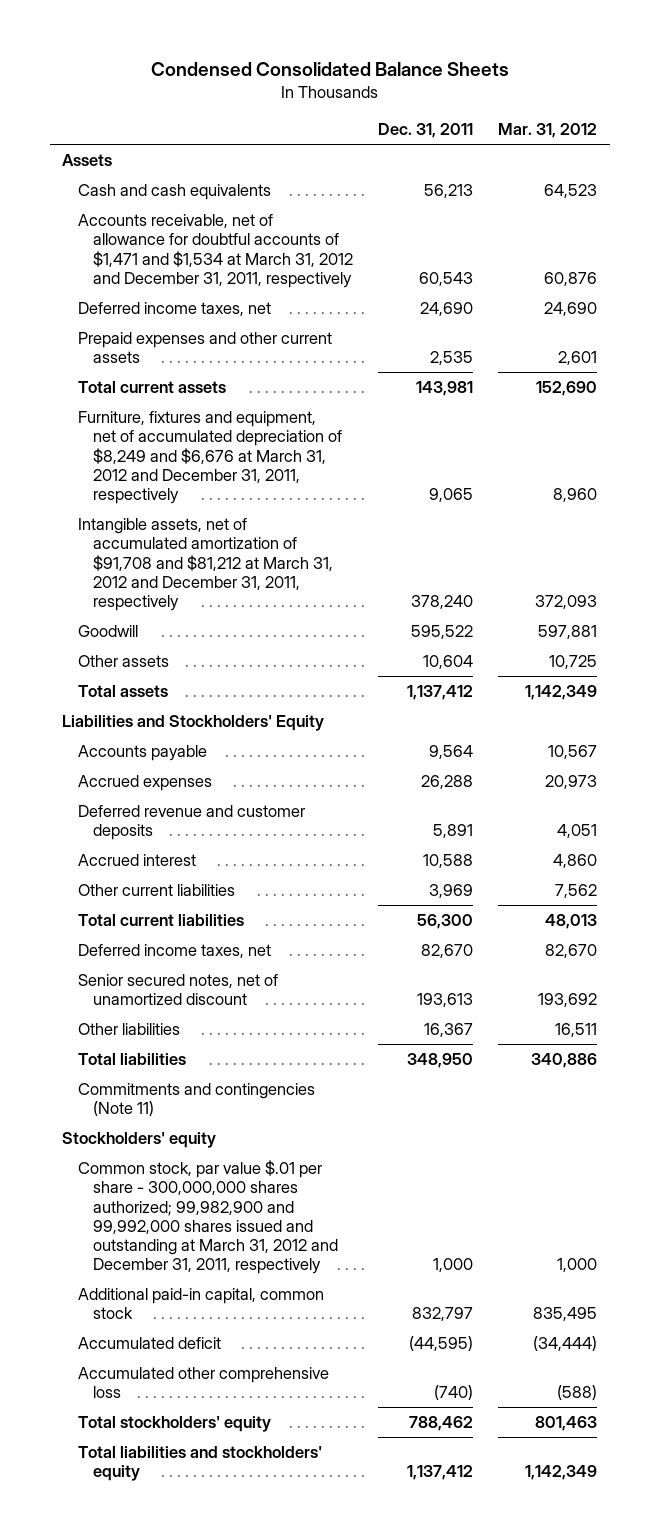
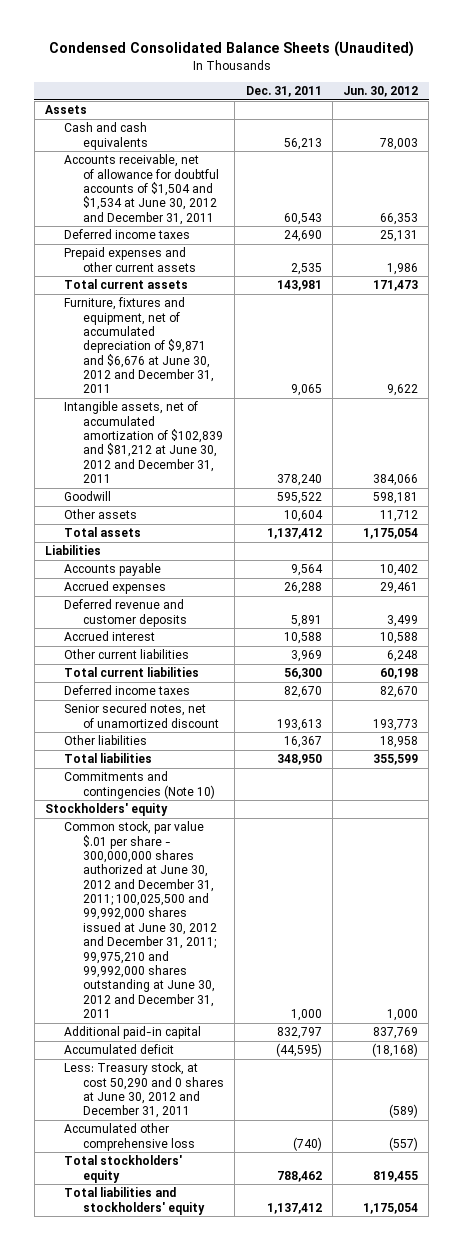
[150,61,509,76] Condensed Consolidated Balance Sheets -> [48,41,414,58] Condensed Consolidated Balance Sheets (Unaudited)
[498,123,598,139] Mar. 31, 2012 -> none
none -> [343,86,419,98] Jun. 30, 2012
[77,214,353,288] Accounts receivable, net of allowance for doubtful accounts of $1,471 and $1,534 at March 31, 2012 and December 31, 2011, respectively -> [63,154,219,225] Accounts receivable, net of allowance for doubtful accounts of $1,504 and $1,534 at June 30, 2012 and December 31, 2011
[77,302,271,317] Deferred income taxes, net -> [63,229,190,240] Deferred income taxes
[77,411,342,504] Furniture, fixtures and equipment, net of accumulated depreciation of $8,249 and $6,676 at March 31, 2012 and December 31, 2011, respectively -> [63,297,214,394] Furniture, fixtures and equipment, net of accumulated depreciation of $9,871 and $6,676 at June 30, 2012 and December 31, 2011
[77,518,333,611] Intangible assets, net of accumulated amortization of $91,708 and $81,212 at March 31, 2012 and December 31, 2011, respectively -> [63,401,223,484] Intangible assets, net of accumulated amortization of $102,839 and $81,212 at June 30, 2012 and December 31, 2011
[62,715,325,732] Liabilities and Stockholders' Equity -> none
none -> [45,545,102,556] Liabilities
[77,944,271,959] Deferred income taxes, net -> [63,685,190,696] Deferred income taxes
[77,1083,315,1117] Commitments and contingencies (Note 11) -> [63,771,215,799] Commitments and contingencies (Note 10)
[77,1160,338,1275] Common stock, par value $.01 per share - 300,000,000 shares authorized; 99,982,900 and 99,992,000 shares issued and outstanding at March 31, 2012 and December 31, 2011, respectively -> [63,821,217,1019] Common stock, par value $.01 per share - 300,000,000 shares authorized at June 30, 2012 and December 31, 2011; 100,025,500 and 99,992,000 shares issued at June 30, 2012 and December 31, 2011; 99,975,210 and 99,992,000 shares outstanding at June 30, 2012 and December 31, 2011
[77,1288,324,1320] Additional paid-in capital, common stock -> [63,1026,201,1040] Additional paid-in capital
none -> [63,1062,224,1119] Less: Treasury stock, at cost 50,290 and 0 shares at June 30, 2012 and December 31, 2011

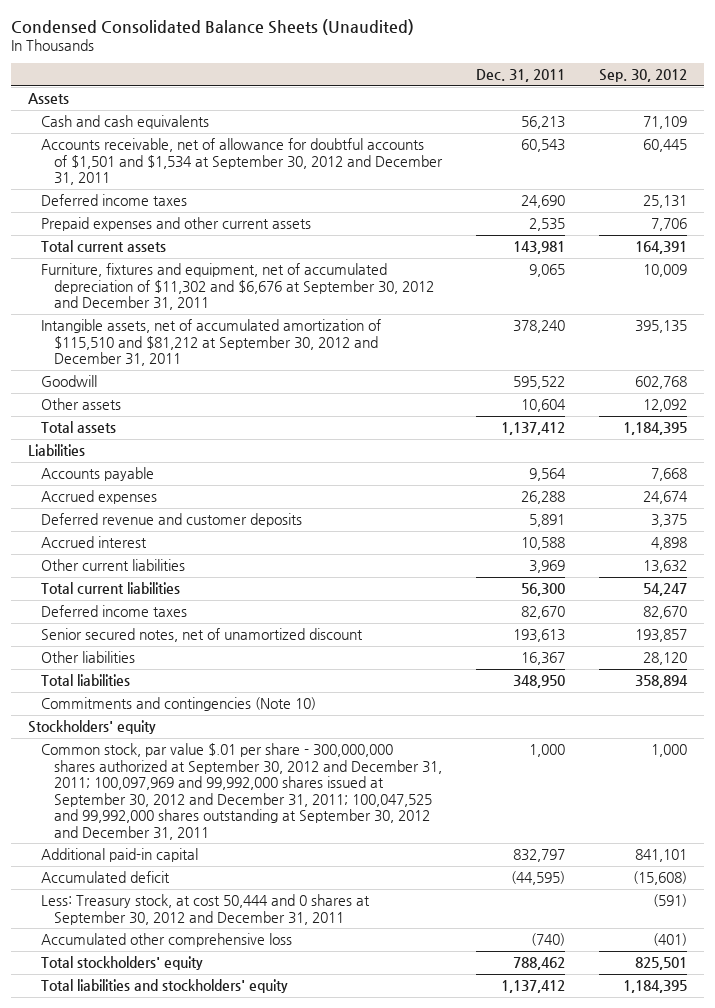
[343,86,419,98] Jun. 30, 2012 -> none
none -> [598,69,687,83] Sep. 30, 2012
[63,154,219,225] Accounts receivable, net of allowance for doubtful accounts of $1,504 and $1,534 at June 30, 2012 and December 31, 2011 -> [41,137,443,186] Accounts receivable, net of allowance for doubtful accounts of $1,501 and $1,534 at September 30, 2012 and December 31, 2011
[63,297,214,394] Furniture, fixtures and equipment, net of accumulated depreciation of $9,871 and $6,676 at June 30, 2012 and December 31, 2011 -> [41,262,434,311] Furniture, fixtures and equipment, net of accumulated depreciation of $11,302 and $6,676 at September 30, 2012 and December 31, 2011
[63,401,223,484] Intangible assets, net of accumulated amortization of $102,839 and $81,212 at June 30, 2012 and December 31, 2011 -> [41,318,382,367] Intangible assets, net of accumulated amortization of $115,510 and $81,212 at September 30, 2012 and December 31, 2011
[63,821,217,1019] Common stock, par value $.01 per share - 300,000,000 shares authorized at June 30, 2012 and December 31, 2011; 100,025,500 and 99,992,000 shares issued at June 30, 2012 and December 31, 2011; 99,975,210 and 99,992,000 shares outstanding at June 30, 2012 and December 31, 2011 -> [41,742,442,840] Common stock, par value $.01 per share - 300,000,000 shares authorized at September 30, 2012 and December 31, 2011; 100,097,969 and 99,992,000 shares issued at September 30, 2012 and December 31, 2011; 100,047,525 and 99,992,000 shares outstanding at September 30, 2012 and December 31, 2011
[63,1062,224,1119] Less: Treasury stock, at cost 50,290 and 0 shares at June 30, 2012 and December 31, 2011 -> [41,893,371,925] Less: Treasury stock, at cost 50,444 and 0 shares at September 30, 2012 and December 31, 2011

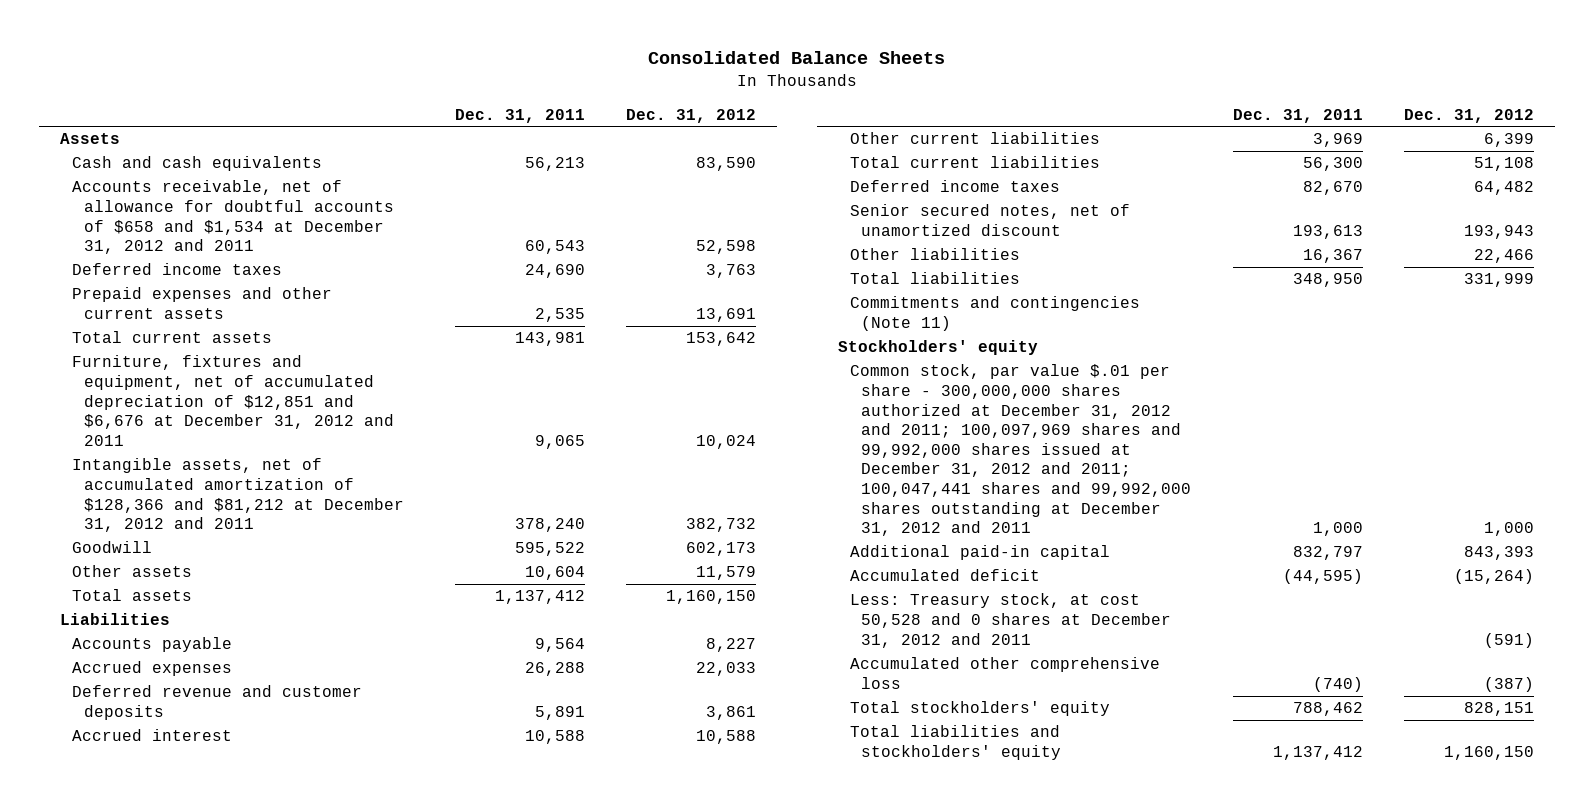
[11,18,415,35] Condensed Consolidated Balance Sheets (Unaudited) -> [648,51,946,65] Consolidated Balance Sheets
[598,69,687,83] Sep. 30, 2012 -> none
none -> [626,108,757,123] Dec. 31, 2012
[41,137,443,186] Accounts receivable, net of allowance for doubtful accounts of $1,501 and $1,534 at September 30, 2012 and December 31, 2011 -> [71,180,394,255] Accounts receivable, net of allowance for doubtful accounts of $658 and $1,534 at December 31, 2012 and 2011
[41,262,434,311] Furniture, fixtures and equipment, net of accumulated depreciation of $11,302 and $6,676 at September 30, 2012 and December 31, 2011 -> [71,355,394,446] Furniture, fixtures and equipment, net of accumulated depreciation of $12,851 and $6,676 at December 31, 2012 and 2011
[41,318,382,367] Intangible assets, net of accumulated amortization of $115,510 and $81,212 at September 30, 2012 and December 31, 2011 -> [71,458,404,533] Intangible assets, net of accumulated amortization of $128,366 and $81,212 at December 31, 2012 and 2011
[41,696,317,711] Commitments and contingencies (Note 10) -> [849,296,1140,332] Commitments and contingencies (Note 11)
[41,742,442,840] Common stock, par value $.01 per share - 300,000,000 shares authorized at September 30, 2012 and December 31, 2011; 100,097,969 and 99,992,000 shares issued at September 30, 2012 and December 31, 2011; 100,047,525 and 99,992,000 shares outstanding at September 30, 2012 and December 31, 2011 -> [849,364,1192,537] Common stock, par value $.01 per share - 300,000,000 shares authorized at December 31, 2012 and 2011; 100,097,969 shares and 99,992,000 shares issued at December 31, 2012 and 2011; 100,047,441 shares and 99,992,000 shares outstanding at December 31, 2012 and 2011
[41,893,371,925] Less: Treasury stock, at cost 50,444 and 0 shares at September 30, 2012 and December 31, 2011 -> [849,593,1172,648] Less: Treasury stock, at cost 50,528 and 0 shares at December 31, 2012 and 2011

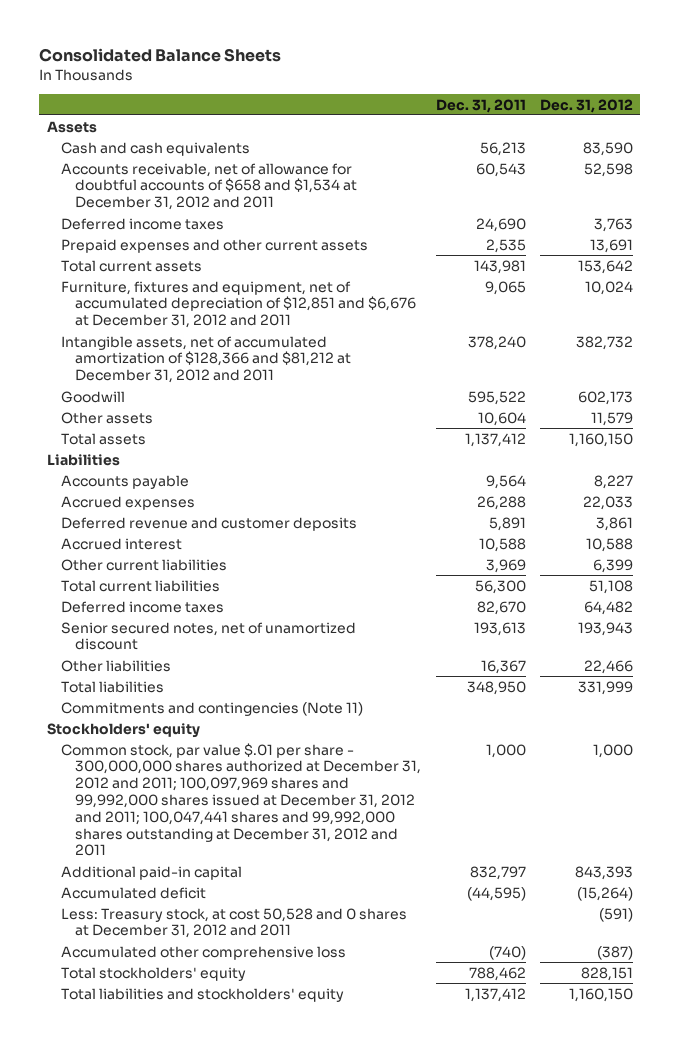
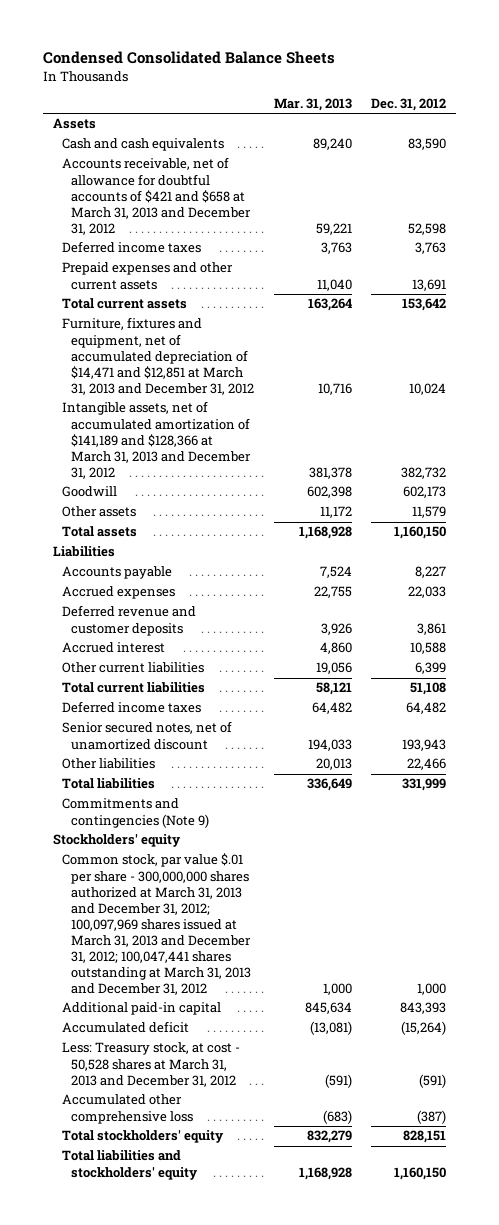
[39,48,282,63] Consolidated Balance Sheets -> [42,51,335,65] Condensed Consolidated Balance Sheets
[435,98,526,113] Dec. 31, 2011 -> none
none -> [273,98,352,112] Mar. 31, 2013
[60,162,358,211] Accounts receivable, net of allowance for doubtful accounts of $658 and $1,534 at December 31, 2012 and 2011 -> [61,157,252,235] Accounts receivable, net of allowance for doubtful accounts of $421 and $658 at March 31, 2013 and December 31, 2012
[60,280,417,329] Furniture, fixtures and equipment, net of accumulated depreciation of $12,851 and $6,676 at December 31, 2012 and 2011 -> [61,317,255,395] Furniture, fixtures and equipment, net of accumulated depreciation of $14,471 and $12,851 at March 31, 2013 and December 31, 2012
[60,335,352,384] Intangible assets, net of accumulated amortization of $128,366 and $81,212 at December 31, 2012 and 2011 -> [61,401,252,479] Intangible assets, net of accumulated amortization of $141,189 and $128,366 at March 31, 2013 and December 31, 2012
[60,701,363,716] Commitments and contingencies (Note 11) -> [61,798,210,828] Commitments and contingencies (Note 9)
[60,742,422,857] Common stock, par value $.01 per share - 300,000,000 shares authorized at December 31, 2012 and 2011; 100,097,969 shares and 99,992,000 shares issued at December 31, 2012 and 2011; 100,047,441 shares and 99,992,000 shares outstanding at December 31, 2012 and 2011 -> [61,853,252,995] Common stock, par value $.01 per share - 300,000,000 shares authorized at March 31, 2013 and December 31, 2012; 100,097,969 shares issued at March 31, 2013 and December 31, 2012; 100,047,441 shares outstanding at March 31, 2013 and December 31, 2012
[60,907,407,939] Less: Treasury stock, at cost 50,528 and 0 shares at December 31, 2012 and 2011 -> [61,1042,240,1087] Less: Treasury stock, at cost - 50,528 shares at March 31, 2013 and December 31, 2012

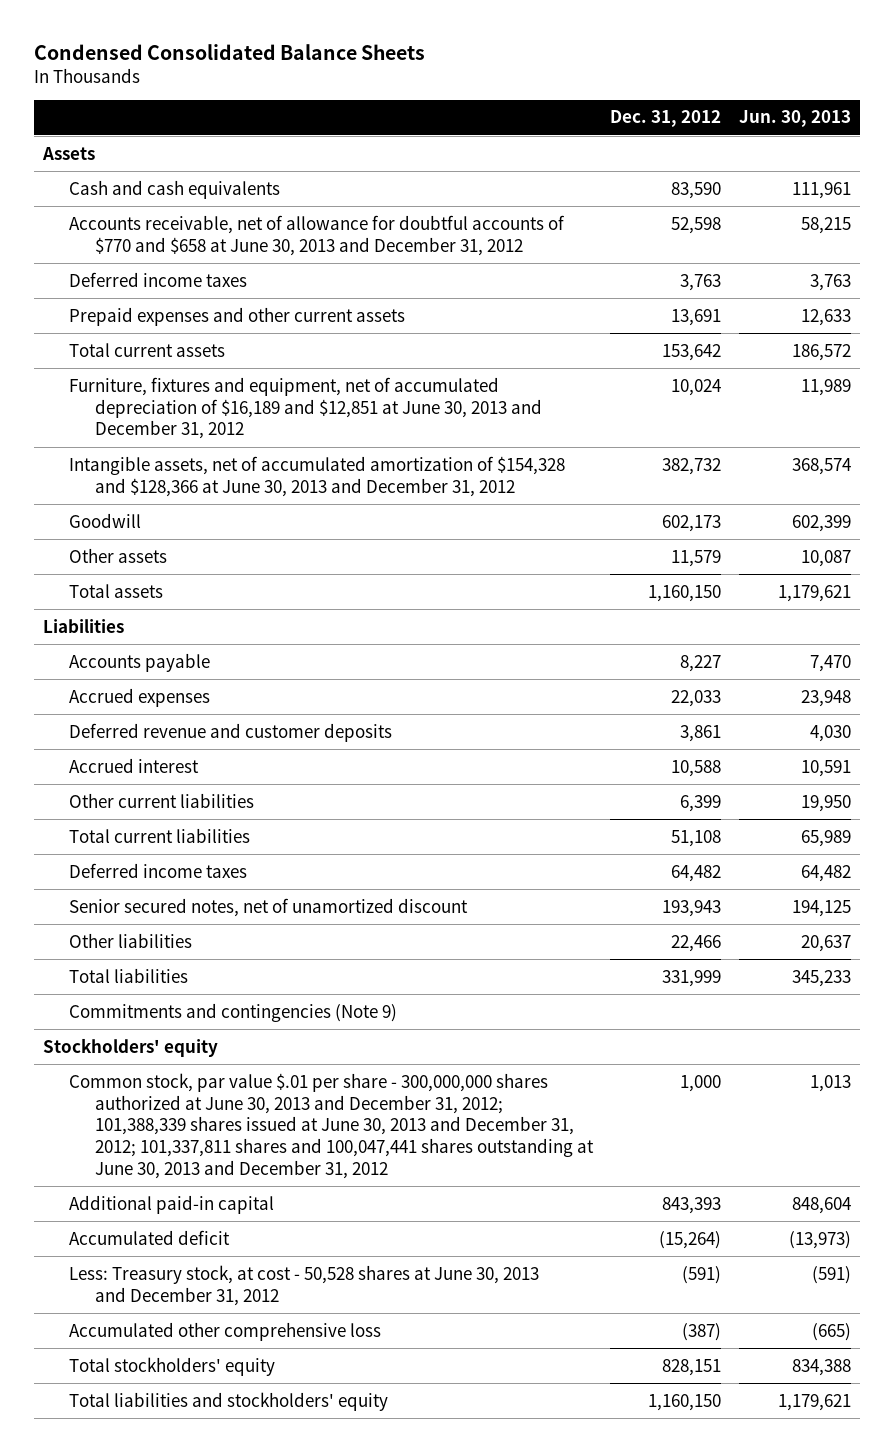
[273,98,352,112] Mar. 31, 2013 -> none
none -> [738,110,851,128] Jun. 30, 2013
[61,157,252,235] Accounts receivable, net of allowance for doubtful accounts of $421 and $658 at March 31, 2013 and December 31, 2012 -> [68,214,565,256] Accounts receivable, net of allowance for doubtful accounts of $770 and $658 at June 30, 2013 and December 31, 2012
[61,317,255,395] Furniture, fixtures and equipment, net of accumulated depreciation of $14,471 and $12,851 at March 31, 2013 and December 31, 2012 -> [68,376,542,440] Furniture, fixtures and equipment, net of accumulated depreciation of $16,189 and $12,851 at June 30, 2013 and December 31, 2012
[61,401,252,479] Intangible assets, net of accumulated amortization of $141,189 and $128,366 at March 31, 2013 and December 31, 2012 -> [68,455,565,497] Intangible assets, net of accumulated amortization of $154,328 and $128,366 at June 30, 2013 and December 31, 2012
[61,853,252,995] Common stock, par value $.01 per share - 300,000,000 shares authorized at March 31, 2013 and December 31, 2012; 100,097,969 shares issued at March 31, 2013 and December 31, 2012; 100,047,441 shares outstanding at March 31, 2013 and December 31, 2012 -> [68,1072,594,1179] Common stock, par value $.01 per share - 300,000,000 shares authorized at June 30, 2013 and December 31, 2012; 101,388,339 shares issued at June 30, 2013 and December 31, 2012; 101,337,811 shares and 100,047,441 shares outstanding at June 30, 2013 and December 31, 2012
[61,1042,240,1087] Less: Treasury stock, at cost - 50,528 shares at March 31, 2013 and December 31, 2012 -> [68,1264,539,1306] Less: Treasury stock, at cost - 50,528 shares at June 30, 2013 and December 31, 2012

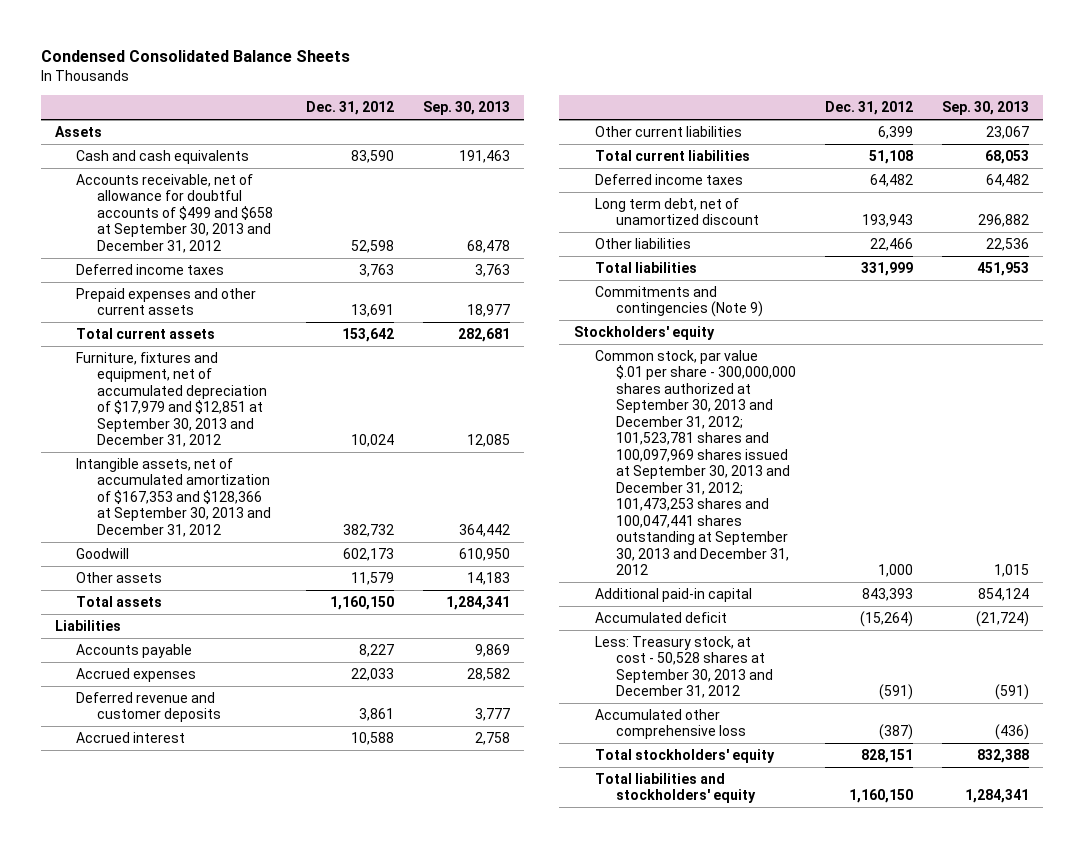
[738,110,851,128] Jun. 30, 2013 -> none
none -> [422,101,510,116] Sep. 30, 2013
[68,214,565,256] Accounts receivable, net of allowance for doubtful accounts of $770 and $658 at June 30, 2013 and December 31, 2012 -> [76,173,274,253] Accounts receivable, net of allowance for doubtful accounts of $499 and $658 at September 30, 2013 and December 31, 2012
[68,376,542,440] Furniture, fixtures and equipment, net of accumulated depreciation of $16,189 and $12,851 at June 30, 2013 and December 31, 2012 -> [76,351,268,448] Furniture, fixtures and equipment, net of accumulated depreciation of $17,979 and $12,851 at September 30, 2013 and December 31, 2012
[68,455,565,497] Intangible assets, net of accumulated amortization of $154,328 and $128,366 at June 30, 2013 and December 31, 2012 -> [76,457,272,537] Intangible assets, net of accumulated amortization of $167,353 and $128,366 at September 30, 2013 and December 31, 2012
[68,897,468,917] Senior secured notes, net of unamortized discount -> [594,197,759,226] Long term debt, net of unamortized discount
[68,1072,594,1179] Common stock, par value $.01 per share - 300,000,000 shares authorized at June 30, 2013 and December 31, 2012; 101,388,339 shares issued at June 30, 2013 and December 31, 2012; 101,337,811 shares and 100,047,441 shares outstanding at June 30, 2013 and December 31, 2012 -> [594,349,796,576] Common stock, par value $.01 per share - 300,000,000 shares authorized at September 30, 2013 and December 31, 2012; 101,523,781 shares and 100,097,969 shares issued at September 30, 2013 and December 31, 2012; 101,473,253 shares and 100,047,441 shares outstanding at September 30, 2013 and December 31, 2012
[68,1264,539,1306] Less: Treasury stock, at cost - 50,528 shares at June 30, 2013 and December 31, 2012 -> [594,635,773,699] Less: Treasury stock, at cost - 50,528 shares at September 30, 2013 and December 31, 2012

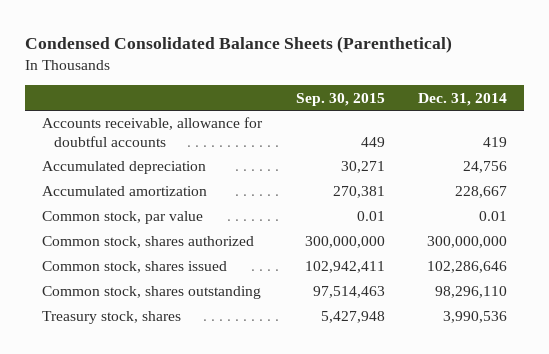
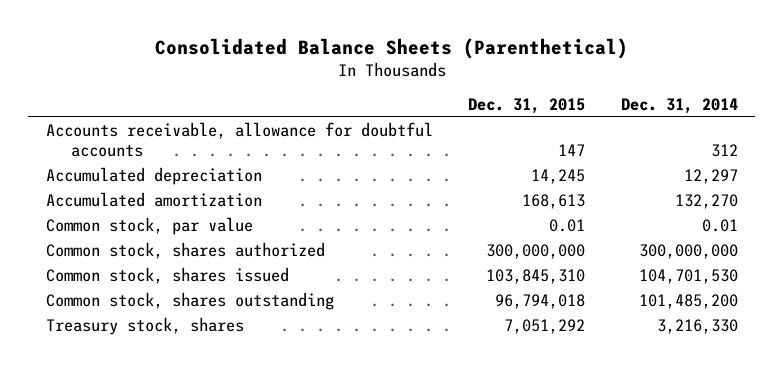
[25,36,453,54] Condensed Consolidated Balance Sheets (Parenthetical) -> [154,37,628,59] Consolidated Balance Sheets (Parenthetical)
[295,92,385,106] Sep. 30, 2015 -> none
none -> [468,98,586,115] Dec. 31, 2015
[483,136,508,147] 419 -> [710,144,738,158] 312
[463,161,508,174] 24,756 -> [683,169,738,185] 12,297
[455,186,508,199] 228,667 -> [674,194,738,210] 132,270
[427,261,508,274] 102,286,646 -> [638,269,738,285] 104,701,530
[435,286,508,299] 98,296,110 -> [638,294,738,310] 101,485,200
[443,311,508,324] 3,990,536 -> [656,319,738,335] 3,216,330

